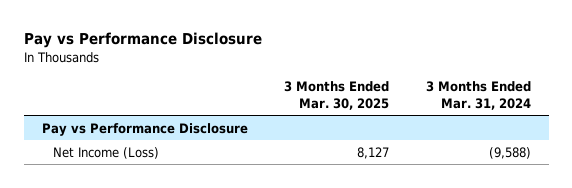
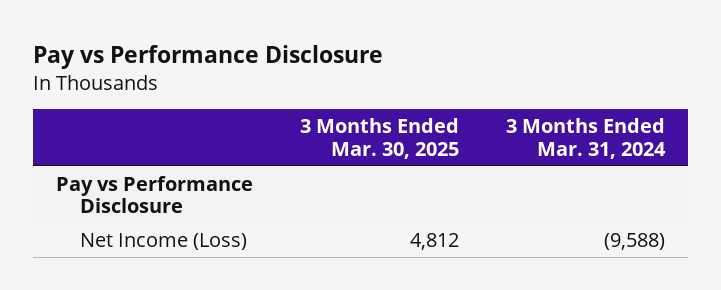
[357,146,390,159] 8,127 -> [410,232,460,250] 4,812

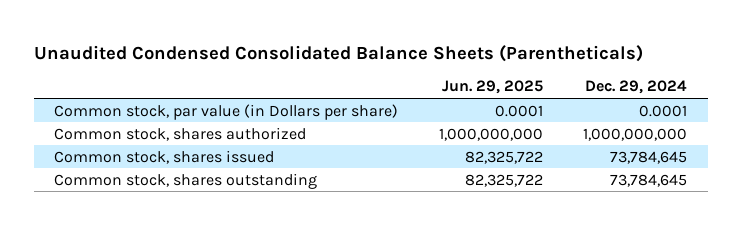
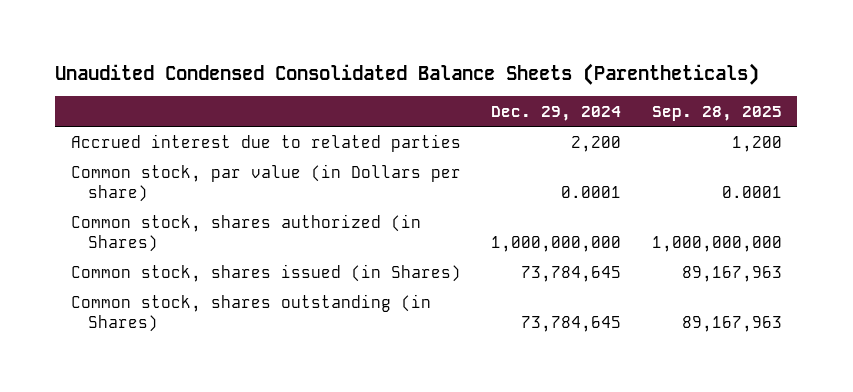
[441,80,543,95] Jun. 29, 2025 -> none
none -> [652,106,783,122] Sep. 28, 2025
none -> [70,133,461,152] Accrued interest due to related parties
[54,126,307,141] Common stock, shares authorized -> [70,213,421,252] Common stock, shares authorized (in Shares)
[54,149,275,164] Common stock, shares issued -> [70,263,461,282] Common stock, shares issued (in Shares)
[54,172,318,189] Common stock, shares outstanding -> [70,293,431,332] Common stock, shares outstanding (in Shares)

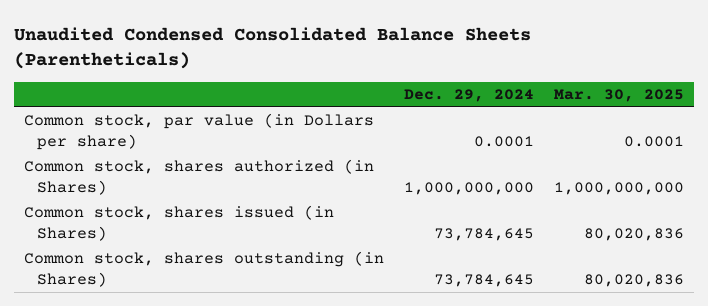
[652,106,783,122] Sep. 28, 2025 -> none
none -> [554,89,685,103] Mar. 30, 2025
[70,133,461,152] Accrued interest due to related parties -> none

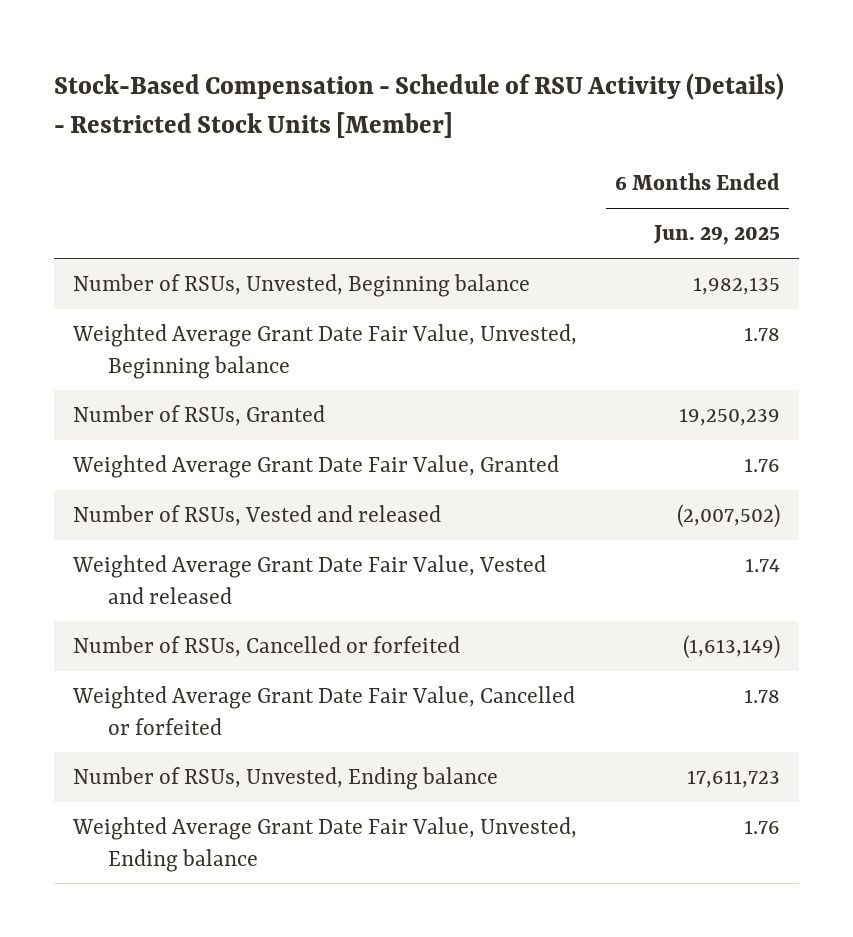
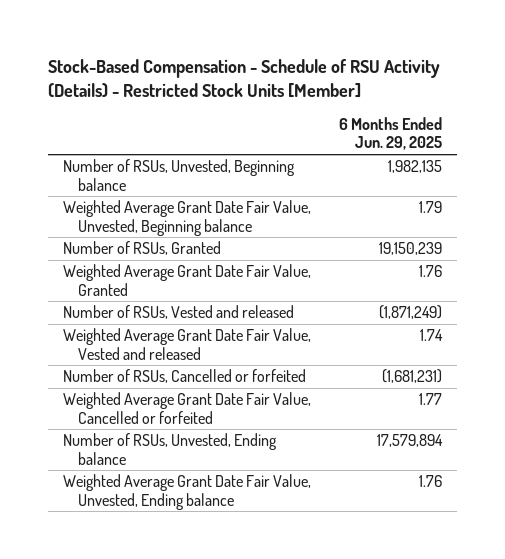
[744,327,781,342] 1.78 -> [419,201,443,214] 1.79
[679,408,781,427] 19,250,239 -> [379,242,443,256] 19,150,239
[677,504,781,529] (2,007,502) -> [379,305,443,320] (1,871,249)
[683,635,781,660] (1,613,149) -> [382,369,443,384] (1,681,231)
[744,689,781,704] 1.78 -> [419,393,443,406] 1.77
[687,770,781,789] 17,611,723 -> [377,434,444,448] 17,579,894

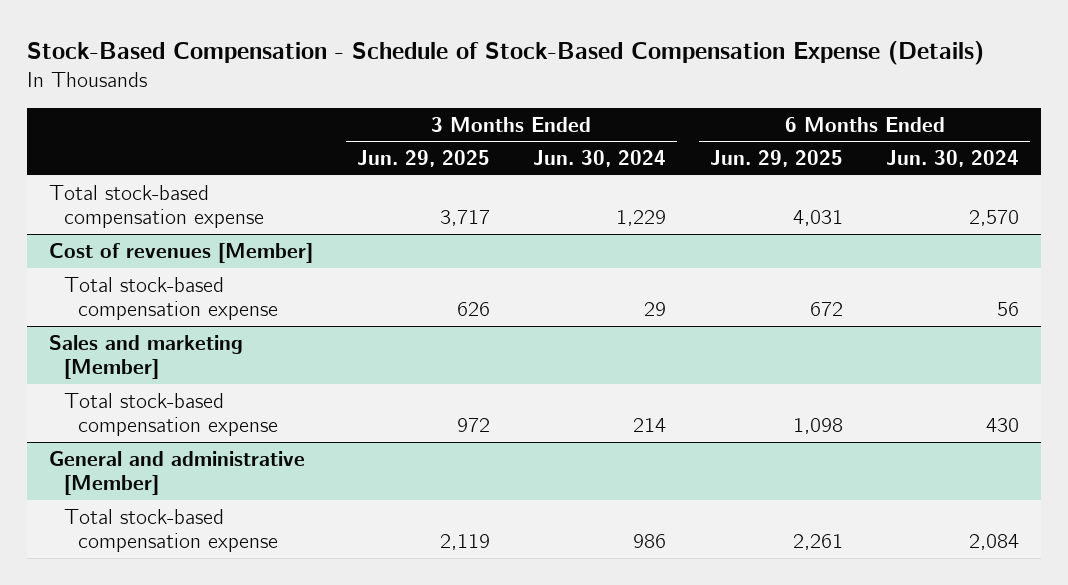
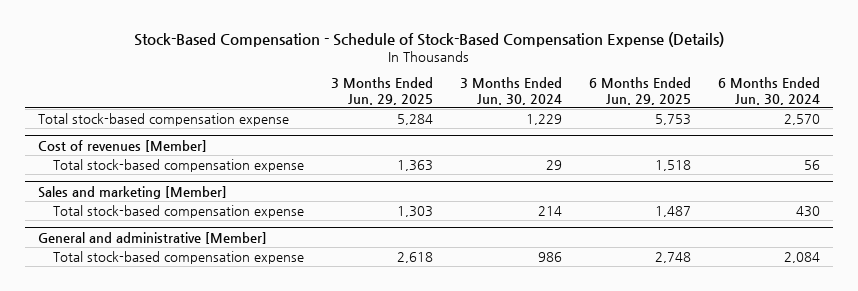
[439,209,490,226] 3,717 -> [396,113,433,125] 5,284
[792,209,843,226] 4,031 -> [654,113,691,125] 5,753
[456,301,490,316] 626 -> [396,159,433,171] 1,363
[809,301,843,316] 672 -> [654,159,691,171] 1,518
[456,417,490,432] 972 -> [396,205,433,217] 1,303
[792,417,843,434] 1,098 -> [654,205,691,217] 1,487
[439,533,490,550] 2,119 -> [396,251,433,263] 2,618
[792,533,843,550] 2,261 -> [654,251,691,263] 2,748

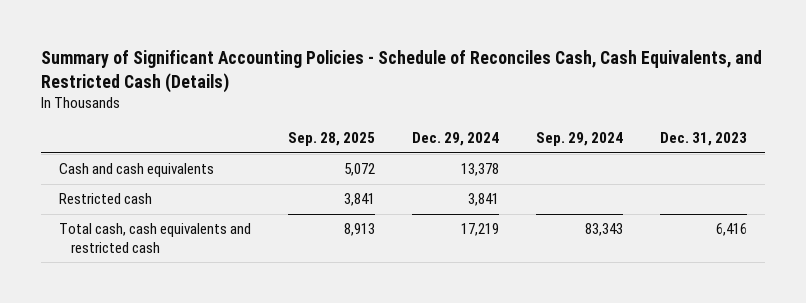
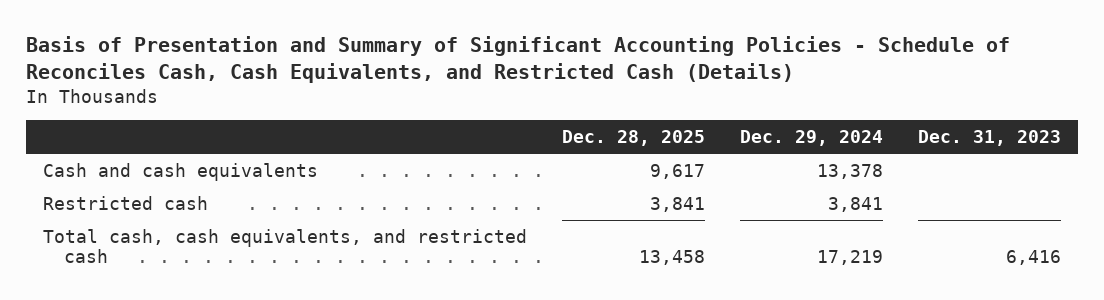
[40,50,762,93] Summary of Significant Accounting Policies - Schedule of Reconciles Cash, Cash Equivalents, and Restricted Cash (Details) -> [25,36,1010,84] Basis of Presentation and Summary of Significant Accounting Policies - Schedule of Reconciles Cash, Cash Equivalents, and Restricted Cash (Details)
[288,132,376,147] Sep. 28, 2025 -> none
[535,132,623,147] Sep. 29, 2024 -> none
none -> [561,129,705,146] Dec. 28, 2025
[59,223,252,253] Total cash, cash equivalents and restricted cash -> [43,228,528,264] Total cash, cash equivalents, and restricted cash

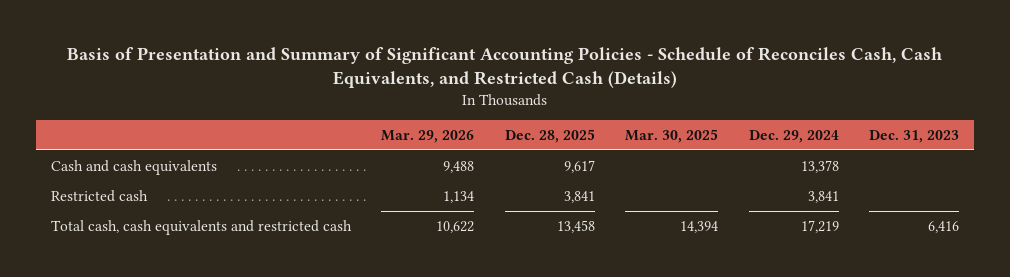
none -> [381,129,475,143] Mar. 29, 2026
none -> [625,128,719,143] Mar. 30, 2025
[43,228,528,264] Total cash, cash equivalents, and restricted cash -> [50,219,352,235] Total cash, cash equivalents and restricted cash

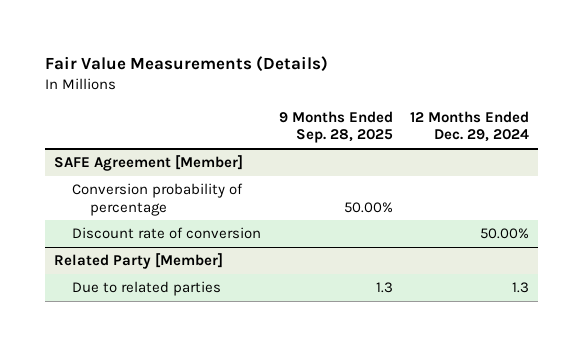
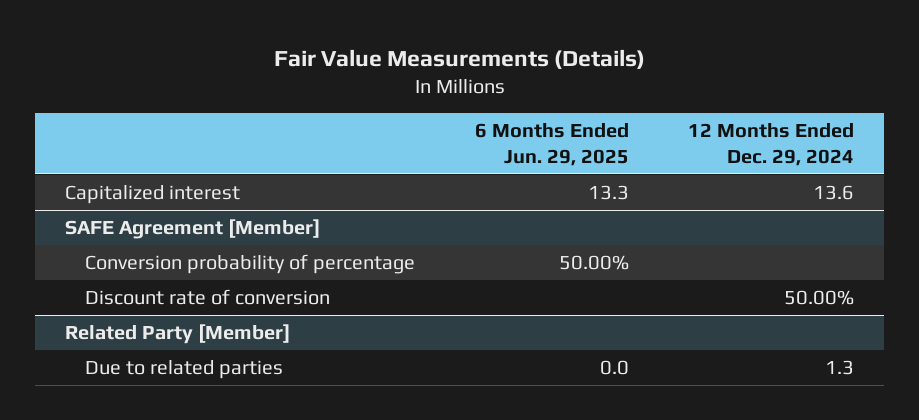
[278,110,393,144] 9 Months Ended Sep. 28, 2025 -> none
none -> [474,123,629,167] 6 Months Ended Jun. 29, 2025
none -> [64,184,240,204] Capitalized interest

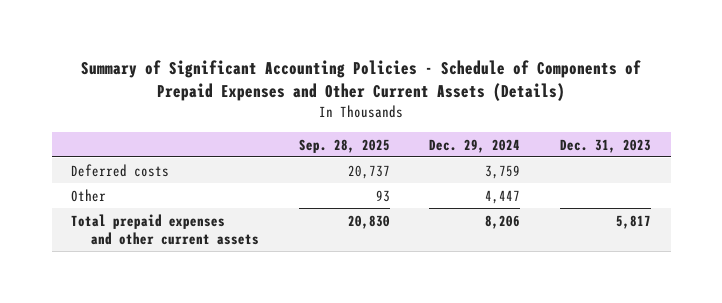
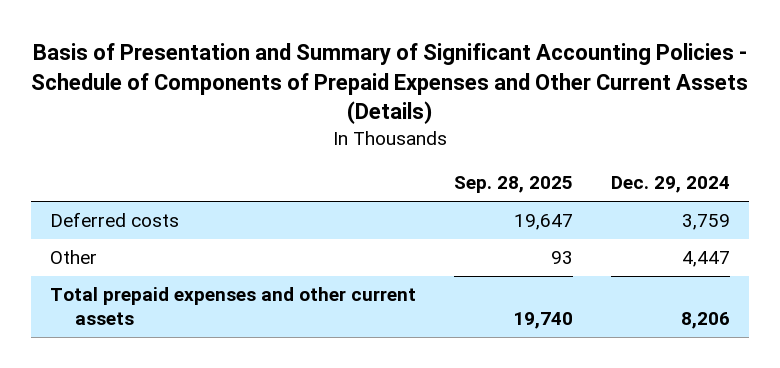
[81,60,642,102] Summary of Significant Accounting Policies - Schedule of Components of Prepaid Expenses and Other Current Assets (Details) -> [30,43,748,125] Basis of Presentation and Summary of Significant Accounting Policies - Schedule of Components of Prepaid Expenses and Other Current Assets (Details)
[560,138,652,153] Dec. 31, 2023 -> none
[347,164,390,179] 20,737 -> [513,214,573,231] 19,647
[347,214,390,229] 20,830 -> [512,311,573,329] 19,740

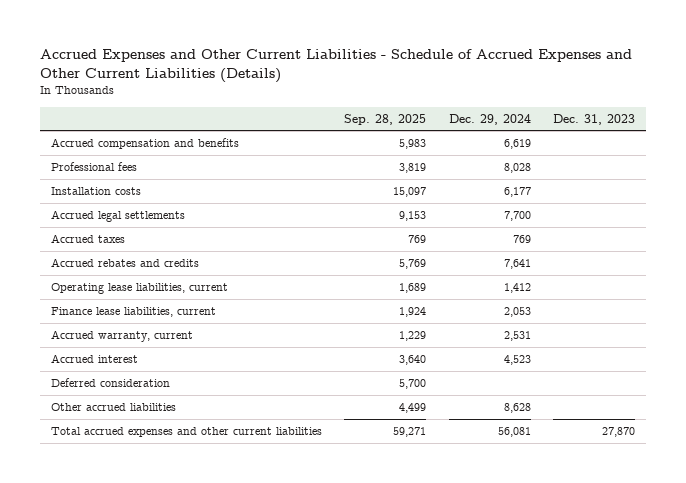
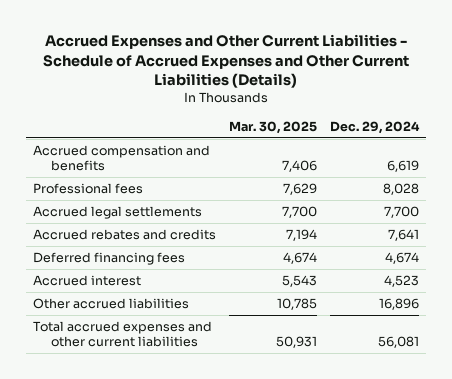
[344,113,427,125] Sep. 28, 2025 -> none
[553,113,636,125] Dec. 31, 2023 -> none
none -> [229,121,318,135] Mar. 30, 2025
[50,187,141,196] Installation costs -> none
[50,234,125,244] Accrued taxes -> none
[50,283,228,295] Operating lease liabilities, current -> none
[50,307,216,318] Finance lease liabilities, current -> none
[50,330,193,343] Accrued warranty, current -> none
none -> [33,251,186,265] Deferred financing fees
[50,378,170,388] Deferred consideration -> none
[503,403,531,414] 8,628 -> [379,297,420,310] 16,896

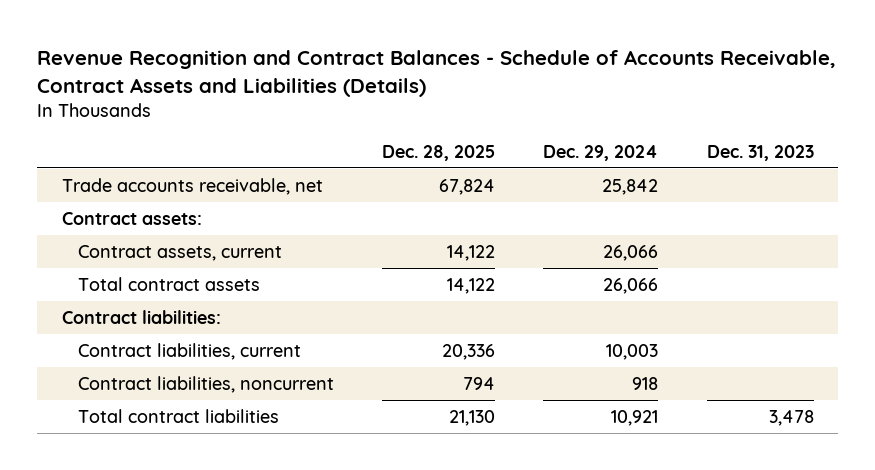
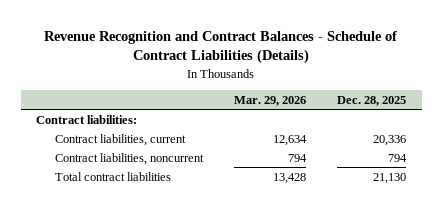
[37,50,837,98] Revenue Recognition and Contract Balances - Schedule of Accounts Receivable, Contract Assets and Liabilities (Details) -> [44,30,398,65] Revenue Recognition and Contract Balances - Schedule of Contract Liabilities (Details)
[543,145,659,162] Dec. 29, 2024 -> none
[706,145,814,162] Dec. 31, 2023 -> none
none -> [234,95,307,106] Mar. 29, 2026
[61,177,323,195] Trade accounts receivable, net -> none
[61,211,202,225] Contract assets: -> none
[77,244,282,261] Contract assets, current -> none
[77,276,260,291] Total contract assets -> none

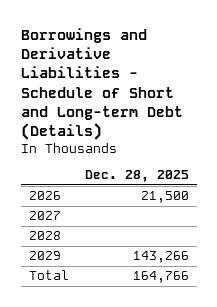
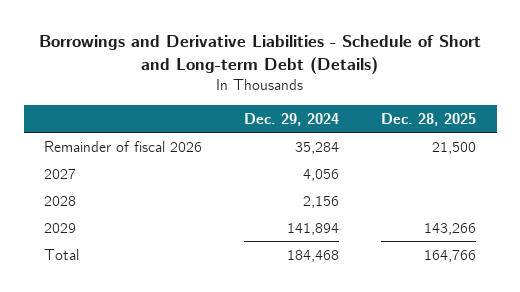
none -> [244,112,340,126] Dec. 29, 2024
[28,191,61,201] 2026 -> [44,140,203,152] Remainder of fiscal 2026

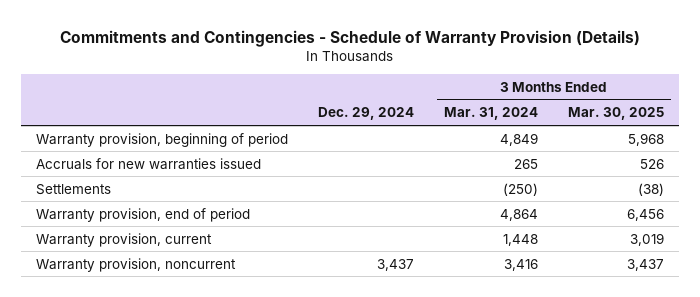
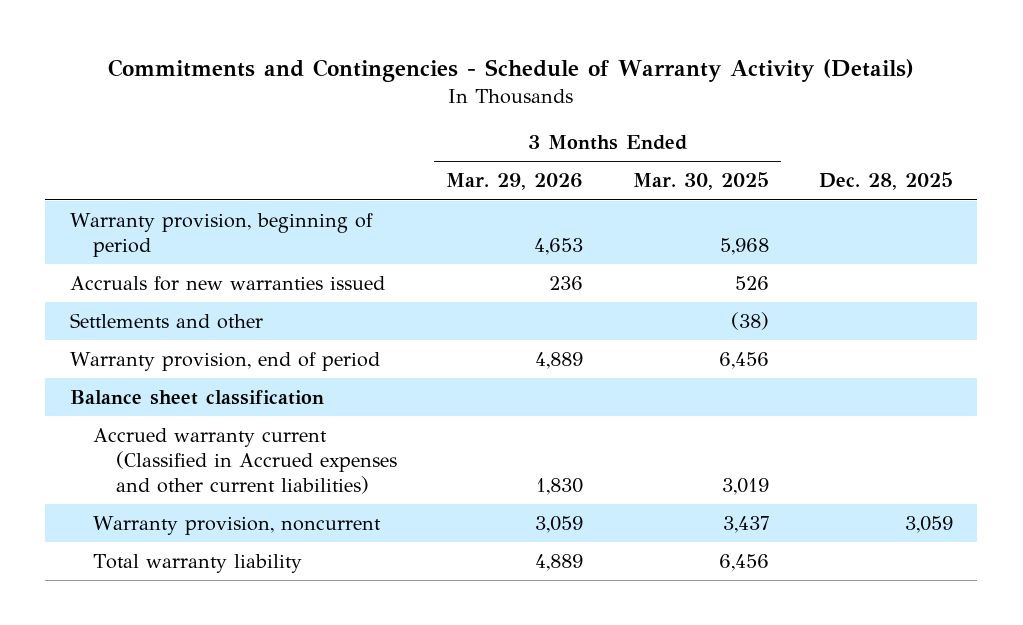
[60,29,641,47] Commitments and Contingencies - Schedule of Warranty Provision (Details) -> [108,59,915,83] Commitments and Contingencies - Schedule of Warranty Activity (Details)
[318,107,415,121] Dec. 29, 2024 -> none
[444,107,539,121] Mar. 31, 2024 -> none
none -> [446,173,584,191] Mar. 29, 2026
none -> [818,172,953,191] Dec. 28, 2025
[36,183,112,195] Settlements -> [70,313,264,330] Settlements and other
none -> [70,390,325,406] Balance sheet classification
[36,232,213,247] Warranty provision, current -> [92,428,397,494] Accrued warranty current (Classified in Accrued expenses and other current liabilities)
none -> [92,554,302,574] Total warranty liability

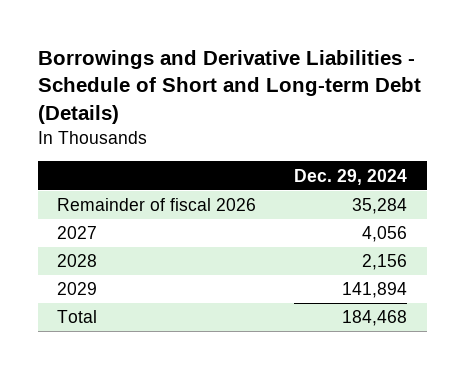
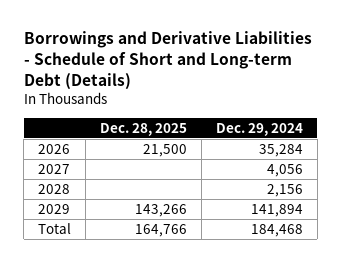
none -> [99,122,187,136] Dec. 28, 2025
[56,198,256,212] Remainder of fiscal 2026 -> [37,143,70,154] 2026

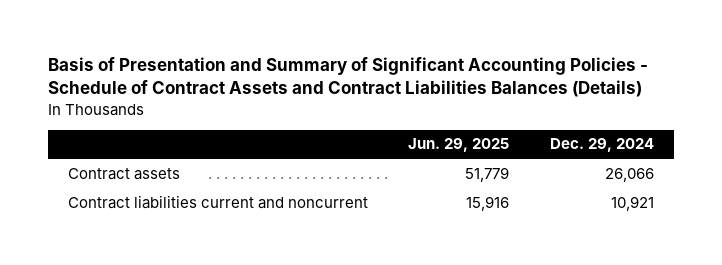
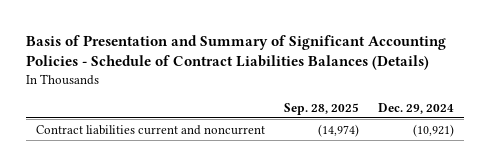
[48,57,649,98] Basis of Presentation and Summary of Significant Accounting Policies - Schedule of Contract Assets and Contract Liabilities Balances (Details) -> [26,35,447,71] Basis of Presentation and Summary of Significant Accounting Policies - Schedule of Contract Liabilities Balances (Details)
[408,138,510,153] Jun. 29, 2025 -> none
none -> [284,102,360,115] Sep. 28, 2025
[68,167,181,180] Contract assets -> none
[610,195,654,211] 10,921 -> [413,123,455,137] (10,921)

